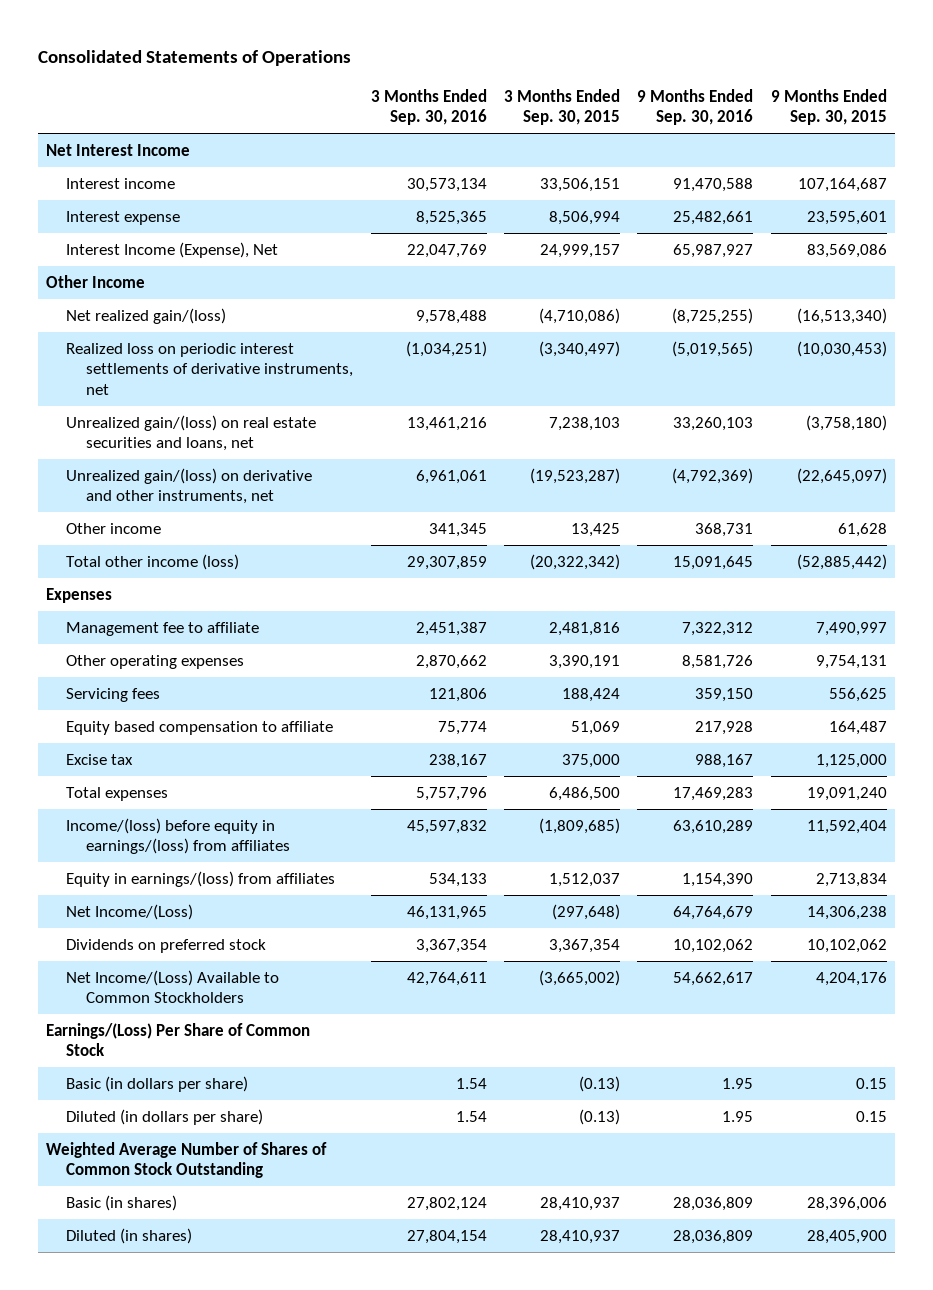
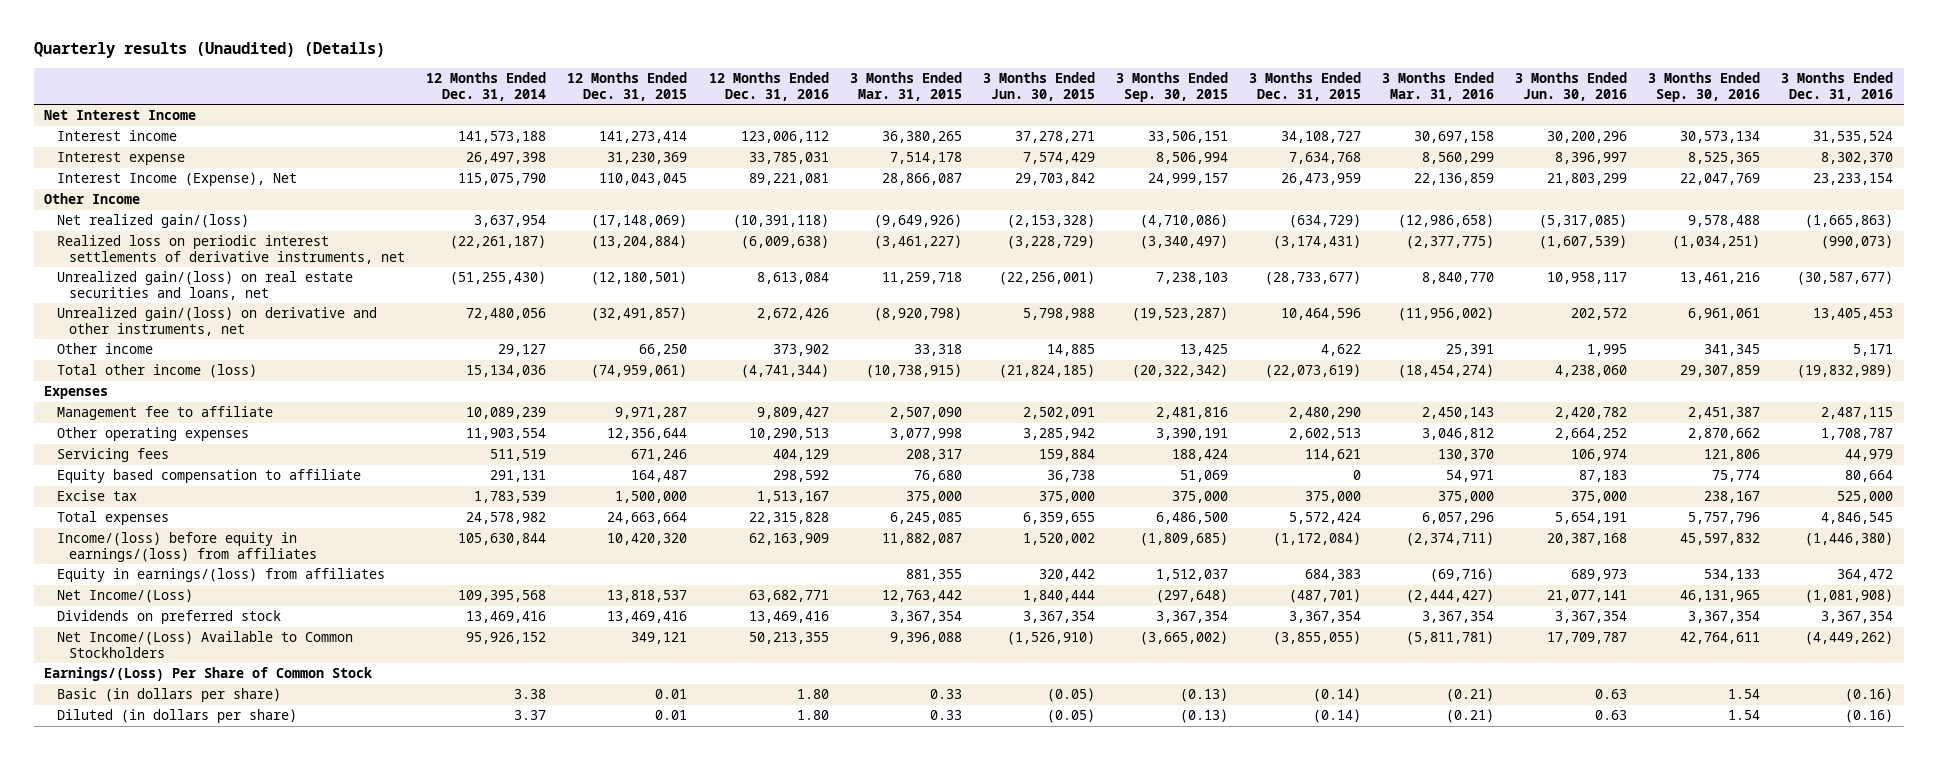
[37,50,351,67] Consolidated Statements of Operations -> [33,42,385,59] Quarterly results (Unaudited) (Details)
[637,88,754,126] 9 Months Ended Sep. 30, 2016 -> none
[770,88,887,126] 9 Months Ended Sep. 30, 2015 -> none
none -> [426,72,547,101] 12 Months Ended Dec. 31, 2014
none -> [567,72,688,101] 12 Months Ended Dec. 31, 2015
none -> [708,72,829,101] 12 Months Ended Dec. 31, 2016
none -> [849,72,962,101] 3 Months Ended Mar. 31, 2015
none -> [982,72,1095,101] 3 Months Ended Jun. 30, 2015
none -> [1248,72,1361,101] 3 Months Ended Dec. 31, 2015
none -> [1382,72,1495,101] 3 Months Ended Mar. 31, 2016
none -> [1515,72,1628,101] 3 Months Ended Jun. 30, 2016
none -> [1781,72,1894,101] 3 Months Ended Dec. 31, 2016
[46,1141,328,1179] Weighted Average Number of Shares of Common Stock Outstanding -> none
[66,1194,178,1211] Basic (in shares) -> none
[66,1227,193,1244] Diluted (in shares) -> none

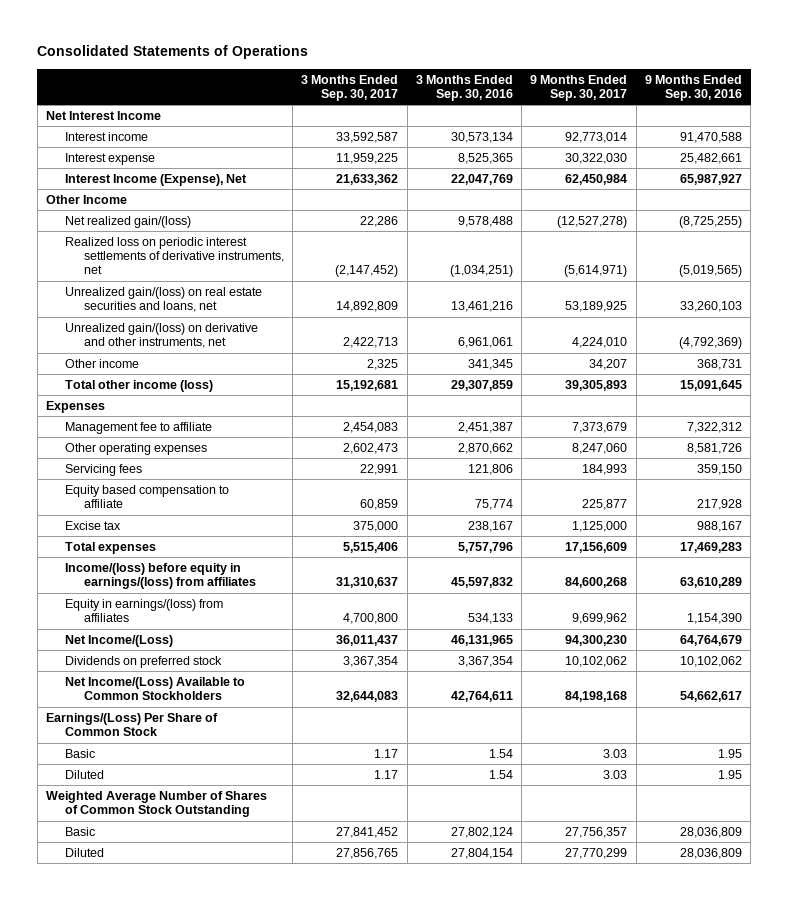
[33,42,385,59] Quarterly results (Unaudited) (Details) -> [37,45,309,60] Consolidated Statements of Operations
[426,72,547,101] 12 Months Ended Dec. 31, 2014 -> none
[567,72,688,101] 12 Months Ended Dec. 31, 2015 -> none
[708,72,829,101] 12 Months Ended Dec. 31, 2016 -> none
[849,72,962,101] 3 Months Ended Mar. 31, 2015 -> none
[982,72,1095,101] 3 Months Ended Jun. 30, 2015 -> none
[1115,72,1228,102] 3 Months Ended Sep. 30, 2015 -> none
[1248,72,1361,101] 3 Months Ended Dec. 31, 2015 -> none
[1382,72,1495,101] 3 Months Ended Mar. 31, 2016 -> none
[1515,72,1628,101] 3 Months Ended Jun. 30, 2016 -> none
[1781,72,1894,101] 3 Months Ended Dec. 31, 2016 -> none
none -> [301,74,399,101] 3 Months Ended Sep. 30, 2017
none -> [530,74,628,101] 9 Months Ended Sep. 30, 2017
none -> [644,74,742,101] 9 Months Ended Sep. 30, 2016
[56,688,281,703] Basic (in dollars per share) -> [64,748,95,758] Basic
[56,709,297,724] Diluted (in dollars per share) -> [64,769,104,779] Diluted
none -> [45,790,267,818] Weighted Average Number of Shares of Common Stock Outstanding
none -> [64,826,95,836] Basic
none -> [64,847,104,857] Diluted

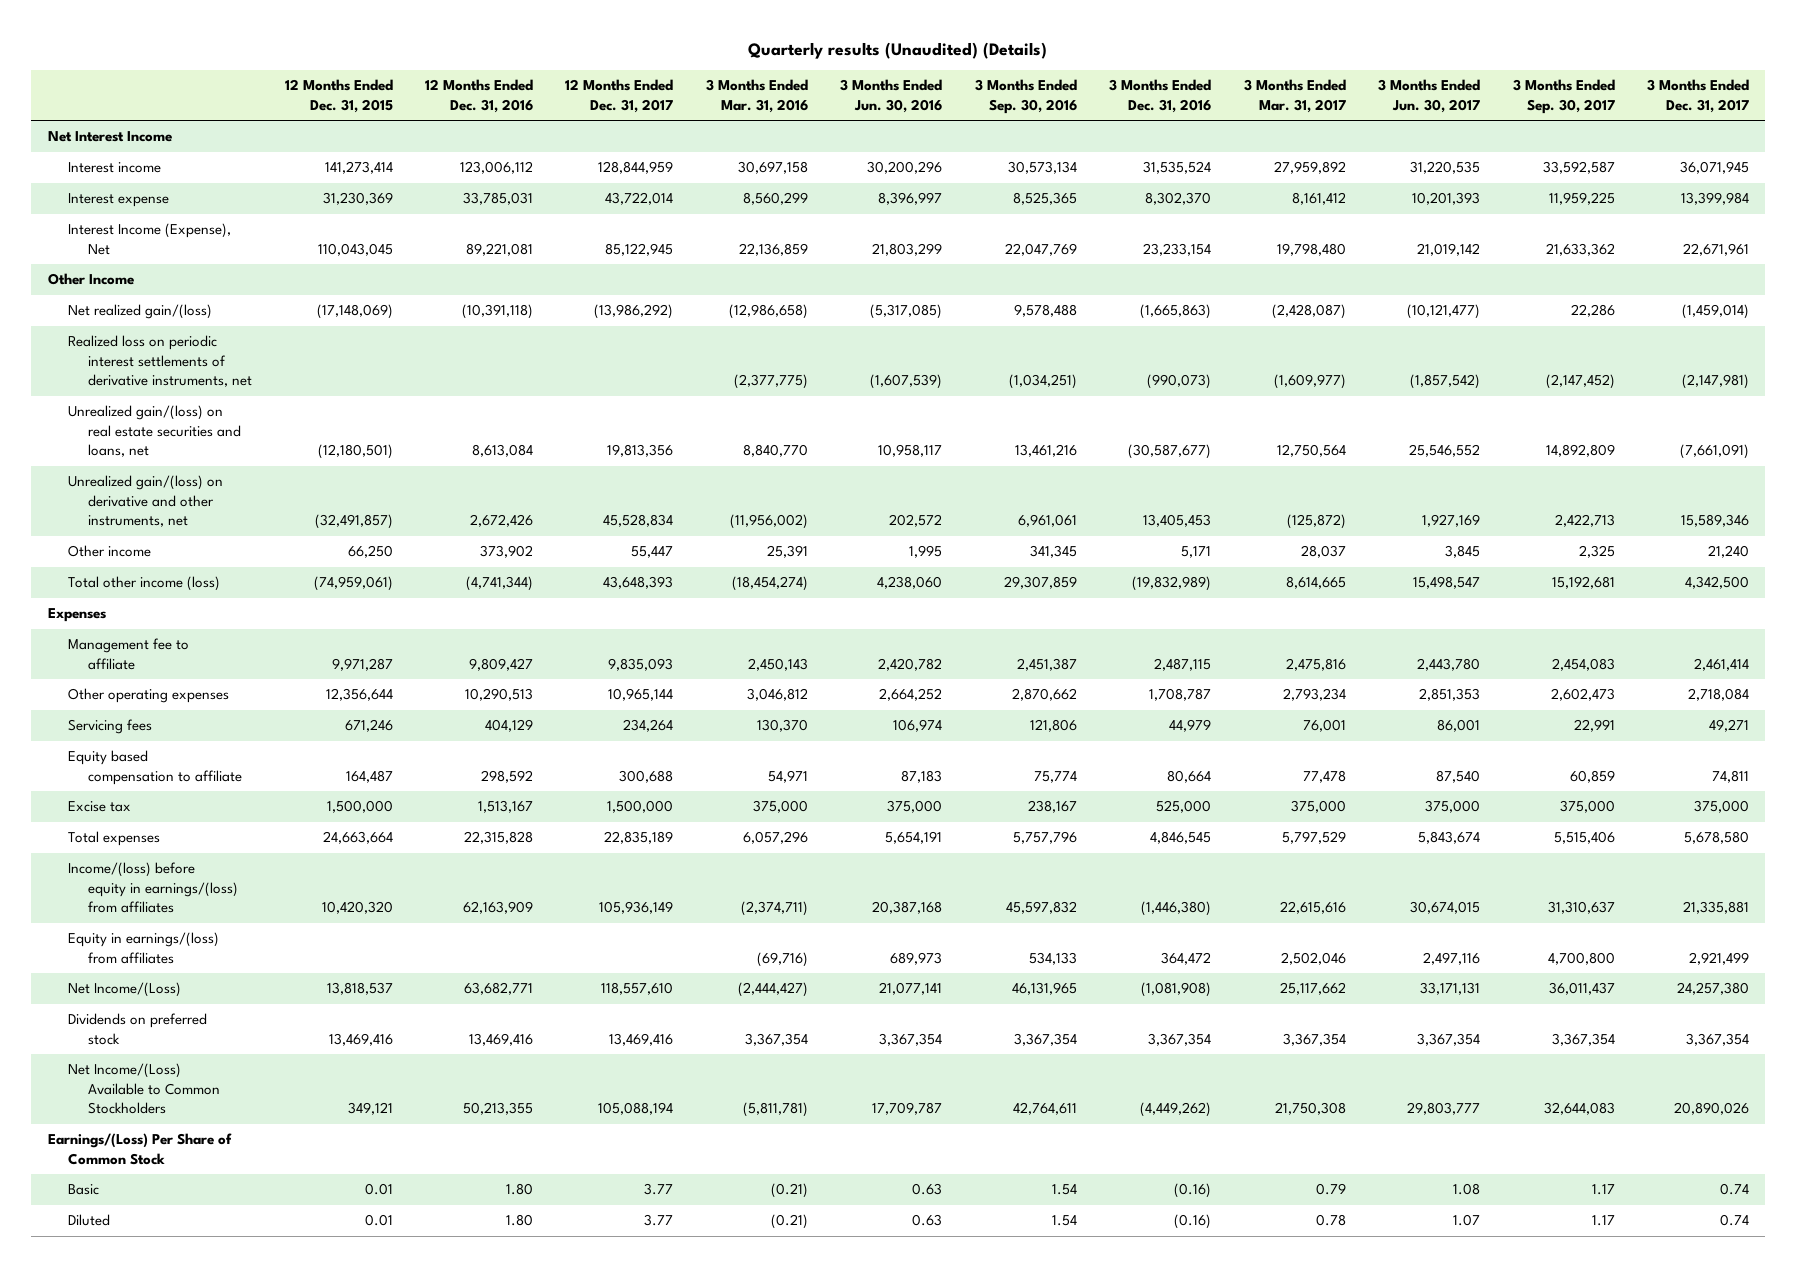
[37,45,309,60] Consolidated Statements of Operations -> [748,41,1048,59] Quarterly results (Unaudited) (Details)
[530,74,628,101] 9 Months Ended Sep. 30, 2017 -> none
[644,74,742,101] 9 Months Ended Sep. 30, 2016 -> none
none -> [284,79,393,113] 12 Months Ended Dec. 31, 2015
none -> [424,79,533,113] 12 Months Ended Dec. 31, 2016
none -> [565,79,674,113] 12 Months Ended Dec. 31, 2017
none -> [705,79,808,113] 3 Months Ended Mar. 31, 2016
none -> [840,79,943,113] 3 Months Ended Jun. 30, 2016
none -> [1109,79,1212,113] 3 Months Ended Dec. 31, 2016
none -> [1243,79,1346,113] 3 Months Ended Mar. 31, 2017
none -> [1378,79,1481,113] 3 Months Ended Jun. 30, 2017
none -> [1647,79,1750,113] 3 Months Ended Dec. 31, 2017
[45,790,267,818] Weighted Average Number of Shares of Common Stock Outstanding -> none
[64,826,95,836] Basic -> none
[64,847,104,857] Diluted -> none

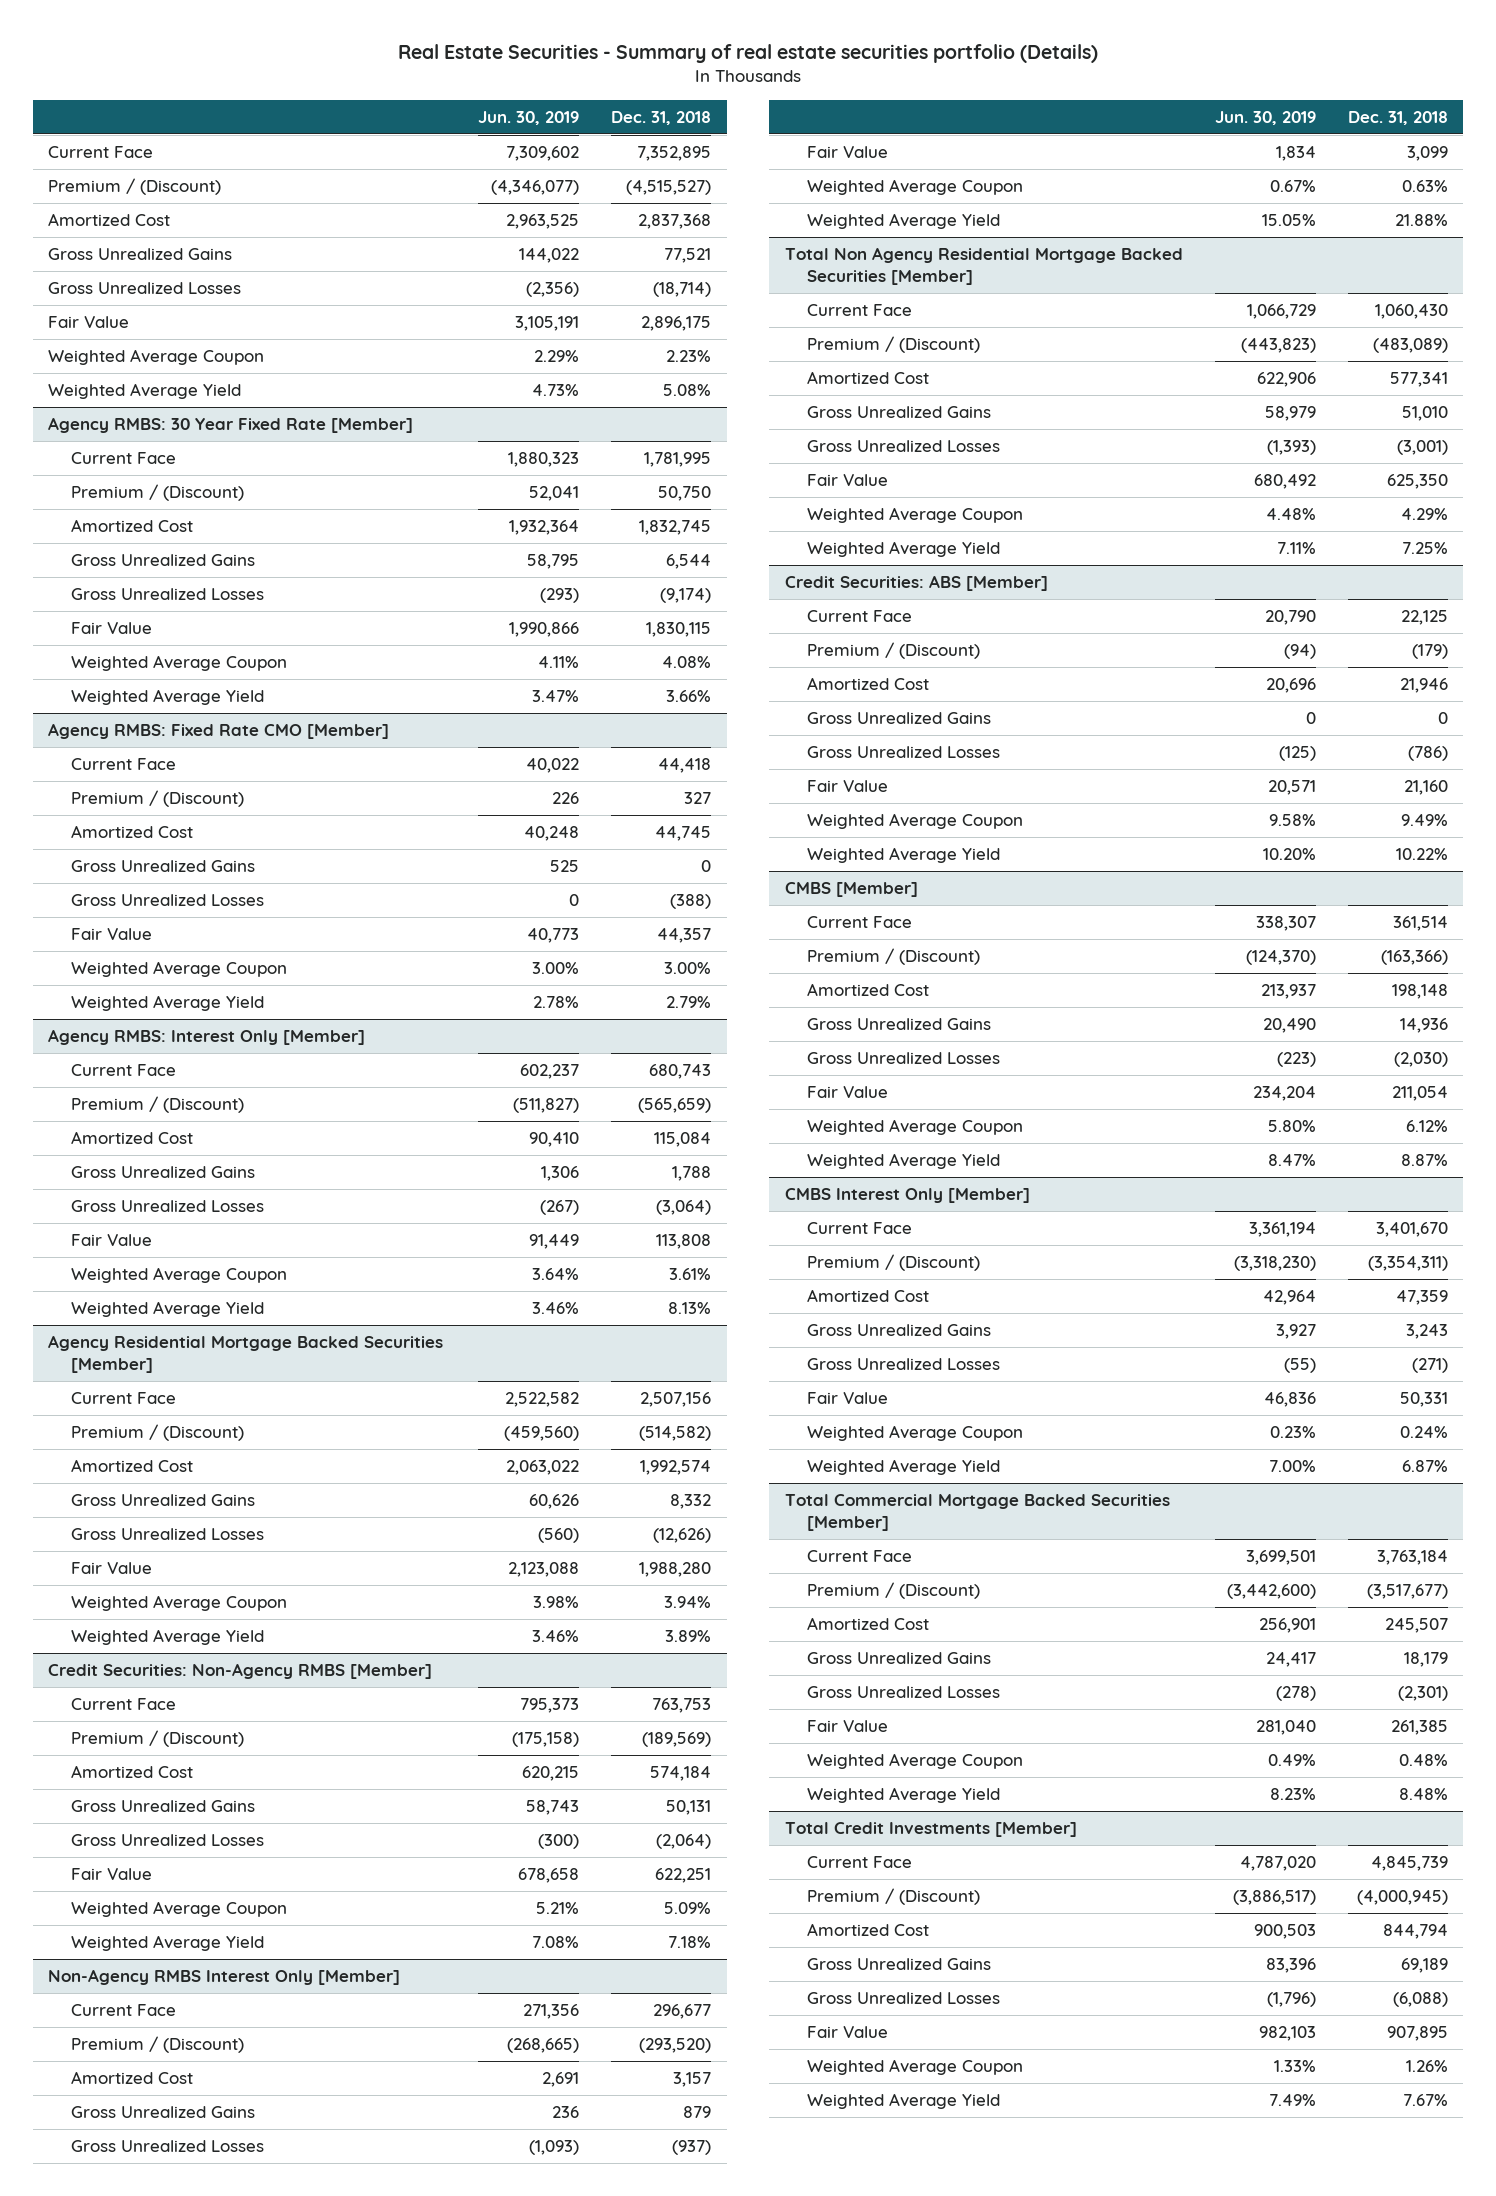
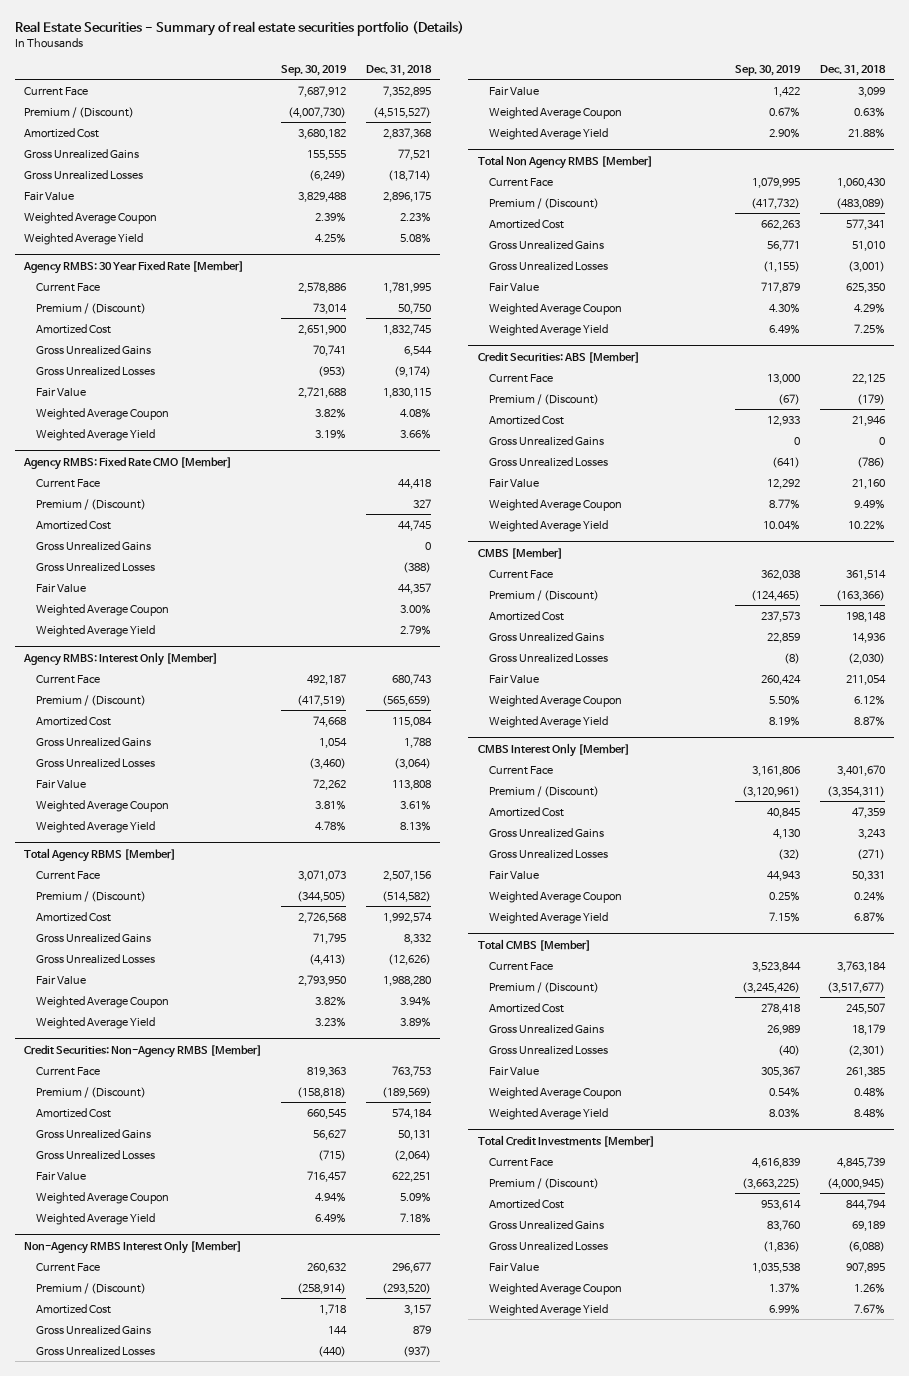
[478,110,580,125] Jun. 30, 2019 -> none
none -> [281,64,348,76] Sep. 30, 2019
[48,1335,444,1374] Agency Residential Mortgage Backed Securities [Member] -> [24,847,177,862] Total Agency RBMS [Member]
[785,247,1184,286] Total Non Agency Residential Mortgage Backed Securities [Member] -> [477,154,653,169] Total Non Agency RMBS [Member]
[785,1494,1171,1532] Total Commercial Mortgage Backed Securities [Member] -> [477,938,591,951] Total CMBS [Member]

